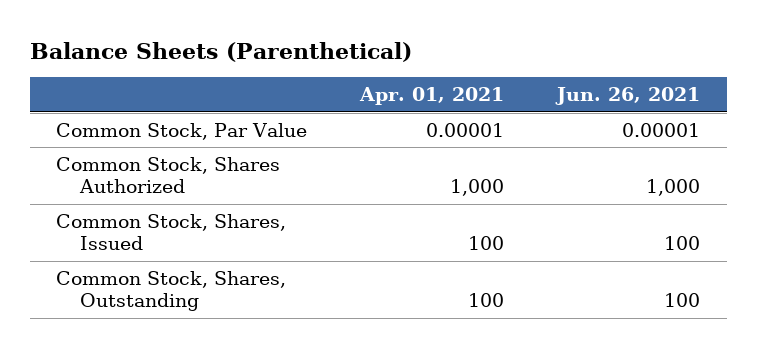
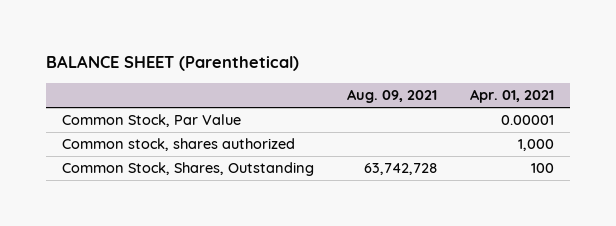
[29,41,412,62] Balance Sheets (Parenthetical) -> [45,55,299,72] BALANCE SHEET (Parenthetical)
[555,87,701,106] Jun. 26, 2021 -> none
none -> [347,89,438,104] Aug. 09, 2021
[56,213,287,251] Common Stock, Shares, Issued -> none
[56,156,281,194] Common Stock, Shares Authorized -> [62,138,296,152] Common stock, shares authorized

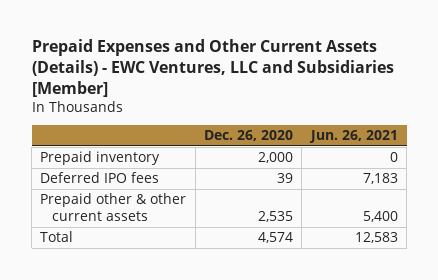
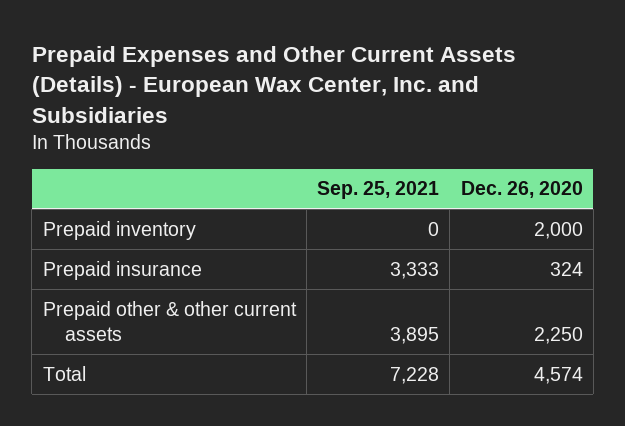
[31,39,394,97] Prepaid Expenses and Other Current Assets (Details) - EWC Ventures, LLC and Subsidiaries [Member] -> [31,46,516,123] Prepaid Expenses and Other Current Assets (Details) - European Wax Center, Inc. and Subsidiaries
[308,130,398,144] Jun. 26, 2021 -> none
none -> [317,181,440,200] Sep. 25, 2021
[40,172,160,184] Deferred IPO fees -> none
none -> [42,260,202,280] Prepaid insurance
[258,210,294,222] 2,535 -> [533,326,583,344] 2,250

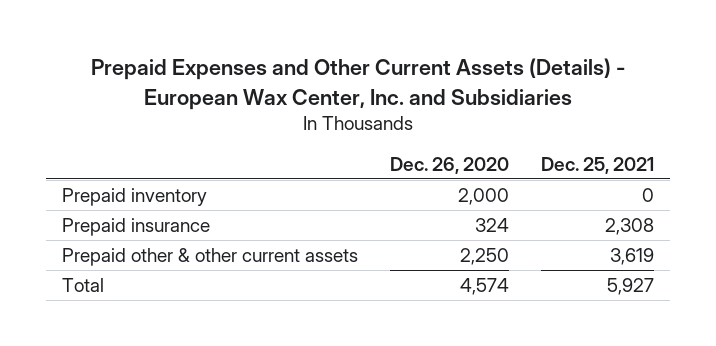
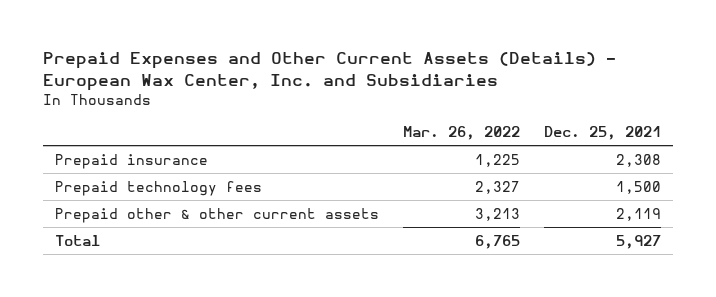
[390,156,510,174] Dec. 26, 2020 -> none
none -> [402,126,520,141] Mar. 26, 2022
[62,187,208,206] Prepaid inventory -> none
none -> [54,180,262,196] Prepaid technology fees
[609,247,654,265] 3,619 -> [616,207,662,221] 2,119

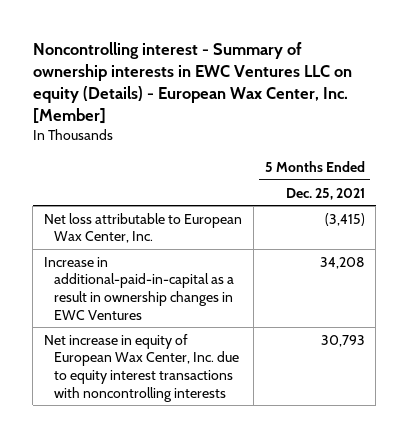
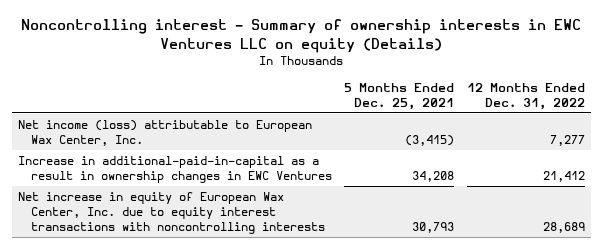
[32,41,352,125] Noncontrolling interest - Summary of ownership interests in EWC Ventures LLC on equity (Details) - European Wax Center, Inc. [Member] -> [21,19,582,53] Noncontrolling interest - Summary of ownership interests in EWC Ventures LLC on equity (Details)
none -> [466,82,585,110] 12 Months Ended Dec. 31, 2022
[44,212,243,244] Net loss attributable to European Wax Center, Inc. -> [18,120,313,147] Net income (loss) attributable to European Wax Center, Inc.

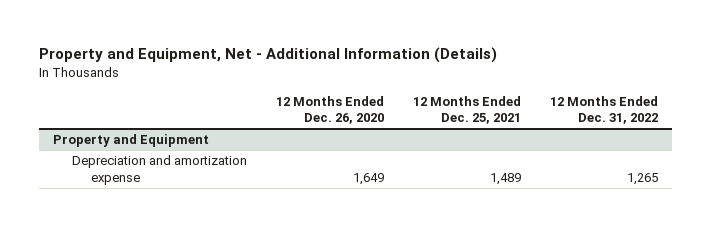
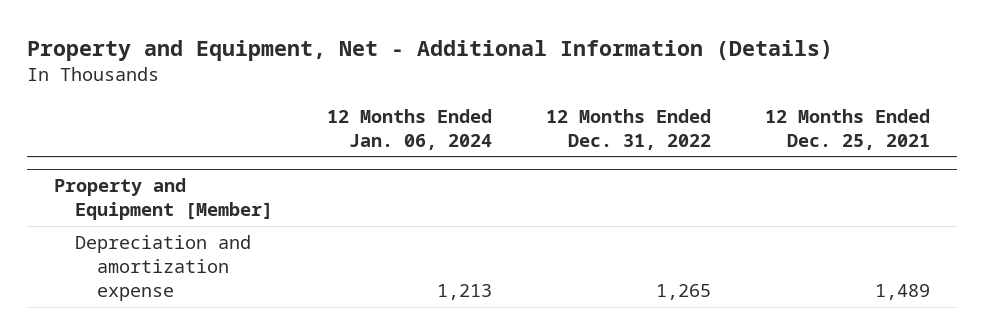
[276,95,385,125] 12 Months Ended Dec. 26, 2020 -> none
none -> [327,108,493,150] 12 Months Ended Jan. 06, 2024
[53,134,210,148] Property and Equipment -> [53,178,274,221] Property and Equipment [Member]

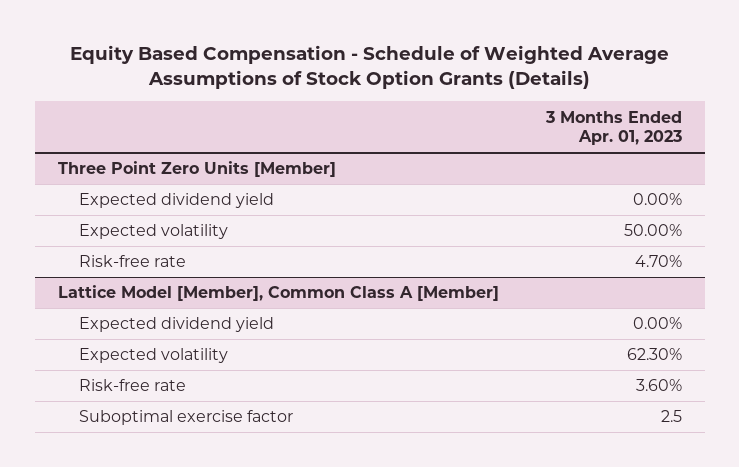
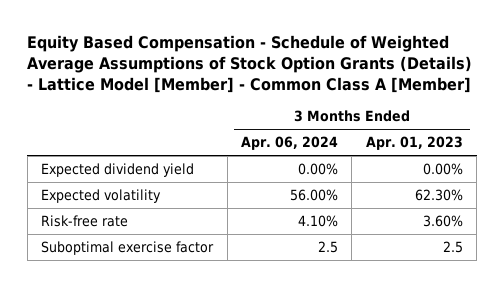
[69,44,669,89] Equity Based Compensation - Schedule of Weighted Average Assumptions of Stock Option Grants (Details) -> [27,35,473,93] Equity Based Compensation - Schedule of Weighted Average Assumptions of Stock Option Grants (Details) - Lattice Model [Member] - Common Class A [Member]
none -> [241,135,339,150] Apr. 06, 2024
[57,161,336,178] Three Point Zero Units [Member] -> none
[79,224,229,240] Expected volatility -> none
[79,255,187,268] Risk-free rate -> none
[57,285,499,302] Lattice Model [Member], Common Class A [Member] -> none
[79,317,275,333] Expected dividend yield -> none

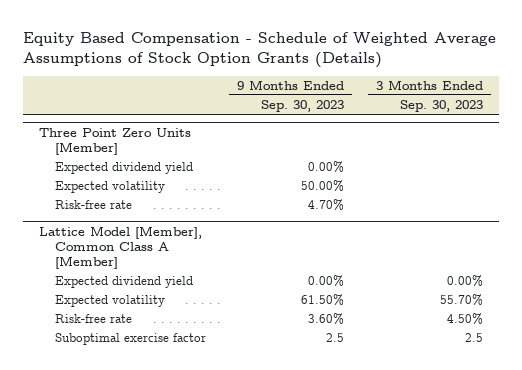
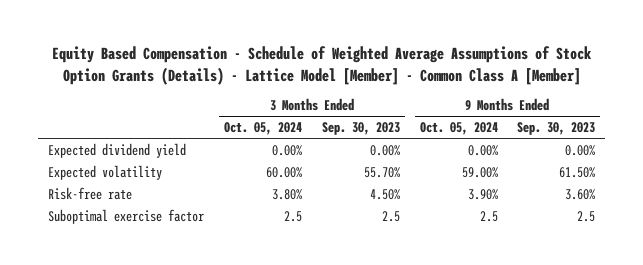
[23,31,497,68] Equity Based Compensation - Schedule of Weighted Average Assumptions of Stock Option Grants (Details) -> [51,46,592,85] Equity Based Compensation - Schedule of Weighted Average Assumptions of Stock Option Grants (Details) - Lattice Model [Member] - Common Class A [Member]
none -> [223,122,302,136] Oct. 05, 2024
none -> [419,122,498,136] Oct. 05, 2024
[38,127,191,155] Three Point Zero Units [Member] -> none
[54,162,193,175] Expected dividend yield -> none
[54,181,165,194] Expected volatility -> none
[54,200,132,210] Risk-free rate -> none
[38,225,202,269] Lattice Model [Member], Common Class A [Member] -> none

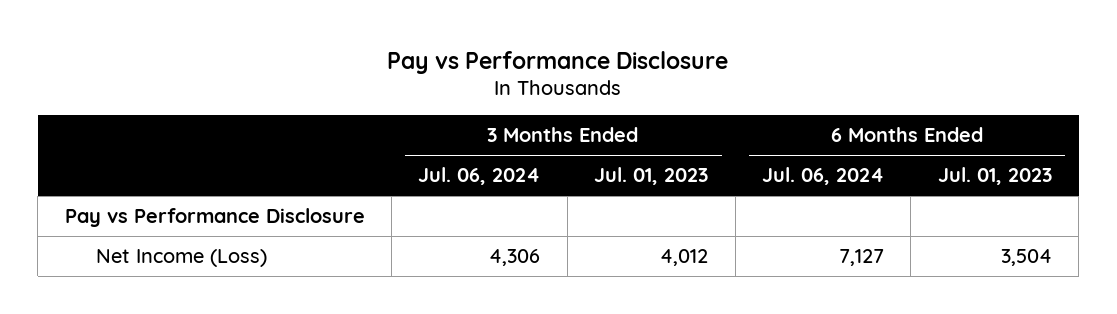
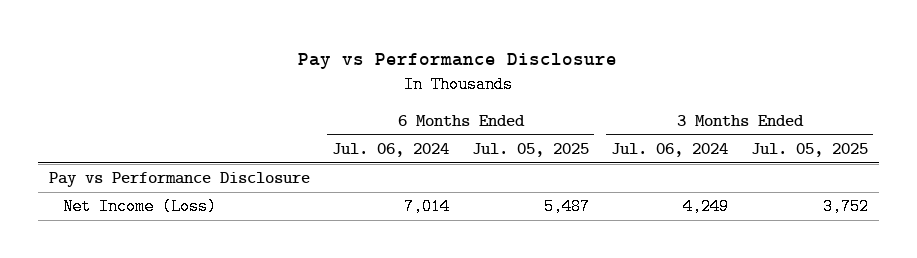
[594,167,709,186] Jul. 01, 2023 -> none
[937,167,1052,186] Jul. 01, 2023 -> none
none -> [471,142,589,157] Jul. 05, 2025
none -> [750,142,868,157] Jul. 05, 2025
[489,248,541,266] 4,306 -> [683,198,730,216] 4,249
[839,248,885,266] 7,127 -> [404,198,451,216] 7,014

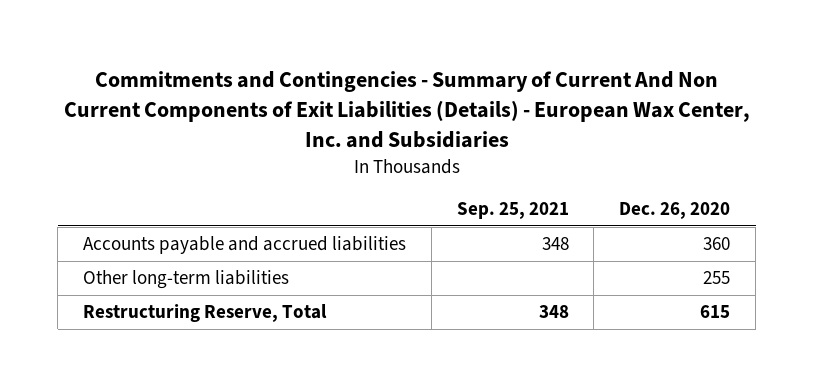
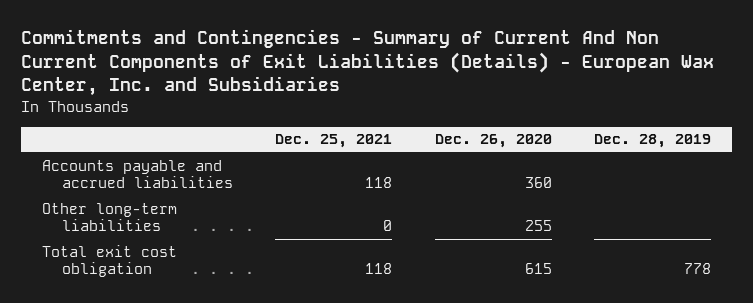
[456,202,569,220] Sep. 25, 2021 -> none
none -> [275,134,393,149] Dec. 25, 2021
none -> [593,134,711,149] Dec. 28, 2019
[82,304,327,323] Restructuring Reserve, Total -> [41,244,177,278] Total exit cost obligation

